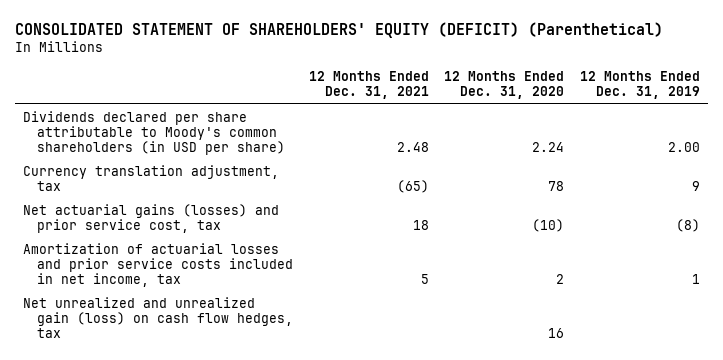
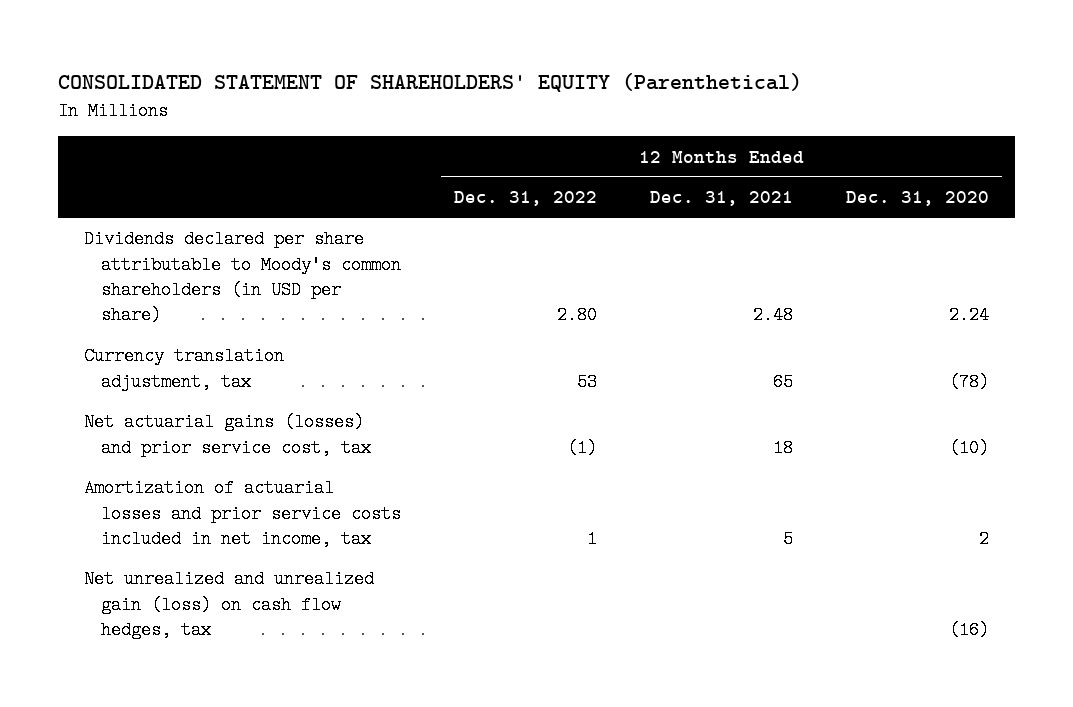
[14,21,663,38] CONSOLIDATED STATEMENT OF SHAREHOLDERS' EQUITY (DEFICIT) (Parenthetical) -> [57,73,802,93] CONSOLIDATED STATEMENT OF SHAREHOLDERS' EQUITY (Parenthetical)
[580,71,701,100] 12 Months Ended Dec. 31, 2019 -> none
none -> [454,191,598,207] Dec. 31, 2022
[396,179,429,193] (65) -> [773,372,794,391] 65
[548,180,565,191] 78 -> [948,372,989,391] (78)
[548,327,565,338] 16 -> [948,621,989,640] (16)

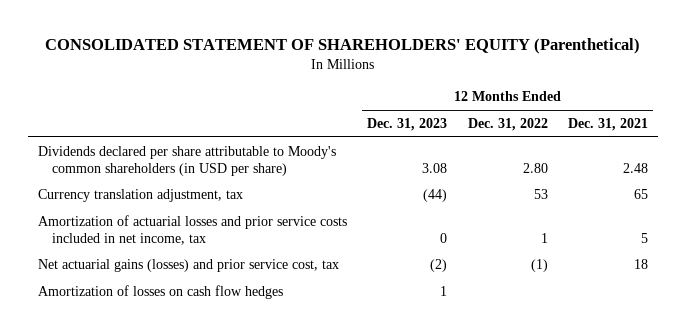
[845,191,989,207] Dec. 31, 2020 -> none
none -> [367,118,448,132] Dec. 31, 2023
[84,413,372,457] Net actuarial gains (losses) and prior service cost, tax -> [37,259,339,273] Net actuarial gains (losses) and prior service cost, tax
[84,570,375,640] Net unrealized and unrealized gain (loss) on cash flow hedges, tax -> [37,285,283,300] Amortization of losses on cash flow hedges

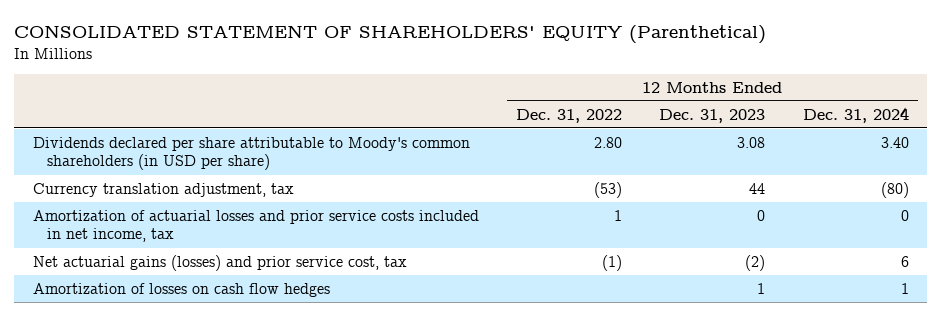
[567,118,648,132] Dec. 31, 2021 -> none
none -> [802,106,909,123] Dec. 31, 2024
[423,189,448,203] (44) -> [749,182,766,194] 44
[533,189,548,200] 53 -> [594,181,623,198] (53)

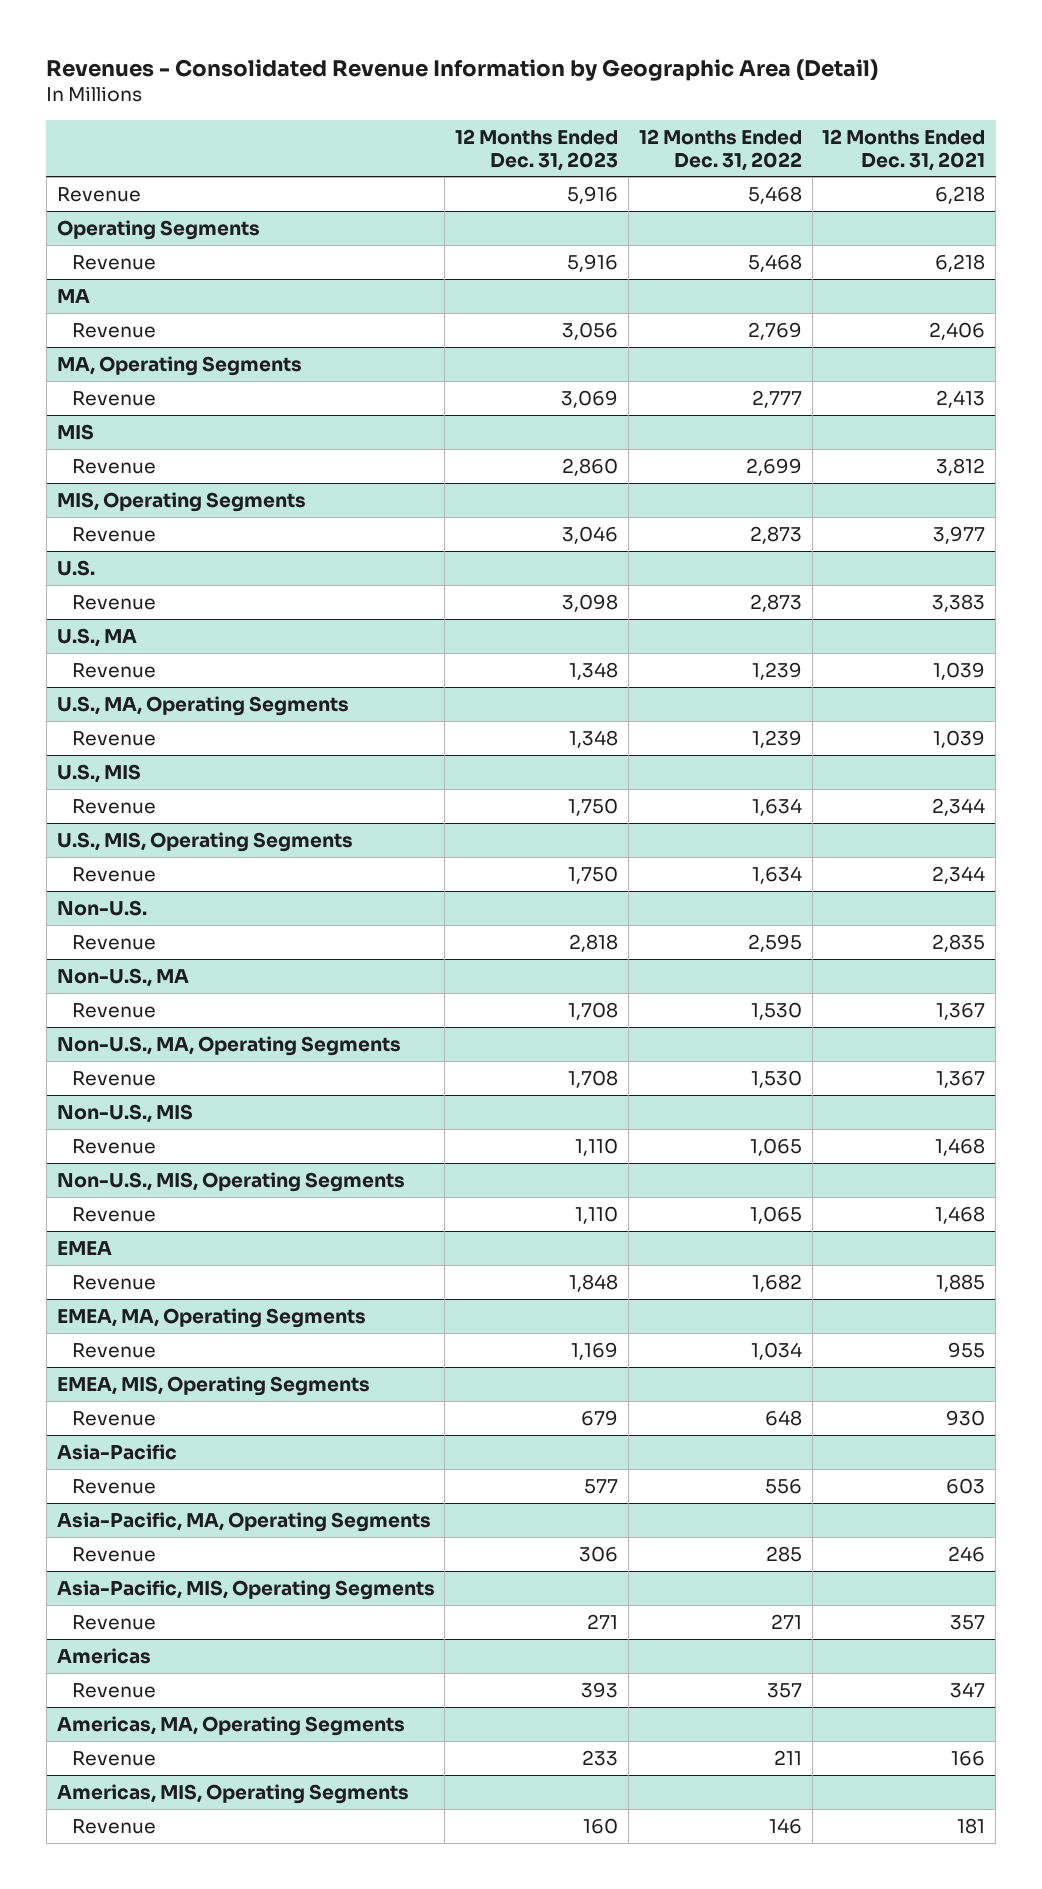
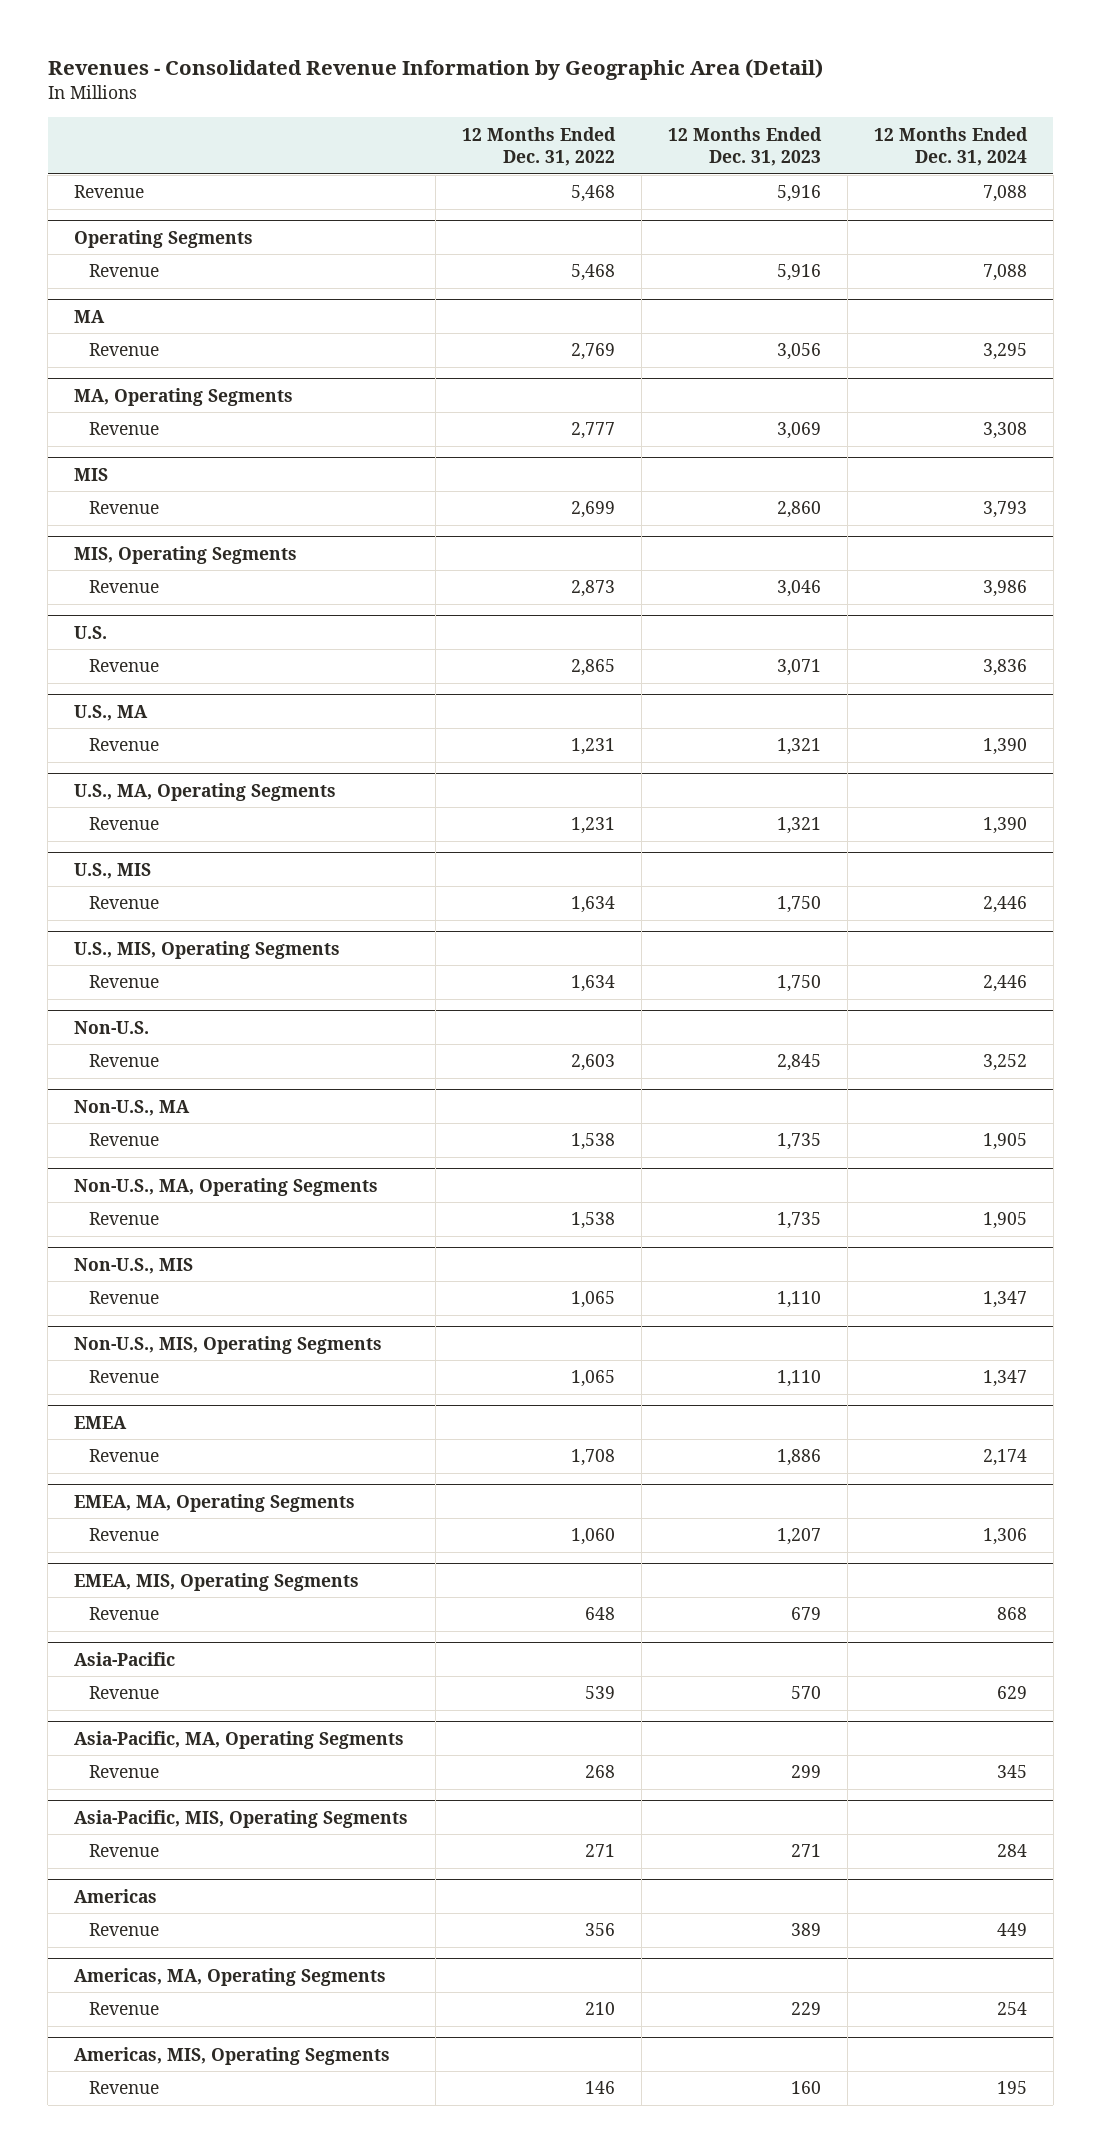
[822,128,986,171] 12 Months Ended Dec. 31, 2021 -> none
none -> [873,126,1028,167] 12 Months Ended Dec. 31, 2024
[562,593,619,612] 3,098 -> [776,659,821,677] 3,071
[749,593,802,612] 2,873 -> [570,659,615,677] 2,865
[569,661,619,680] 1,348 -> [776,738,821,756] 1,321
[751,661,802,680] 1,239 -> [570,738,615,756] 1,231
[569,729,619,748] 1,348 -> [776,817,821,835] 1,321
[751,729,802,748] 1,239 -> [570,817,615,835] 1,231
[569,933,619,952] 2,818 -> [776,1054,821,1072] 2,845
[747,933,802,952] 2,595 -> [570,1054,615,1072] 2,603
[568,1001,619,1020] 1,708 -> [776,1133,821,1151] 1,735
[750,1001,802,1020] 1,530 -> [570,1133,615,1151] 1,538
[568,1069,619,1088] 1,708 -> [776,1212,821,1230] 1,735
[750,1069,802,1088] 1,530 -> [570,1212,615,1230] 1,538
[569,1273,619,1292] 1,848 -> [776,1449,821,1467] 1,886
[751,1273,802,1292] 1,682 -> [570,1449,615,1467] 1,708
[571,1341,619,1360] 1,169 -> [776,1528,821,1546] 1,207
[750,1341,802,1360] 1,034 -> [570,1528,615,1546] 1,060
[584,1478,619,1494] 577 -> [790,1686,821,1700] 570
[764,1478,802,1494] 556 -> [584,1686,615,1700] 539
[579,1545,619,1562] 306 -> [790,1765,821,1779] 299
[765,1545,802,1562] 285 -> [584,1765,615,1779] 268
[581,1681,619,1698] 393 -> [790,1923,821,1937] 389
[766,1682,802,1698] 357 -> [584,1923,615,1937] 356
[582,1749,619,1766] 233 -> [790,2002,821,2016] 229
[773,1749,802,1765] 211 -> [584,2002,615,2016] 210

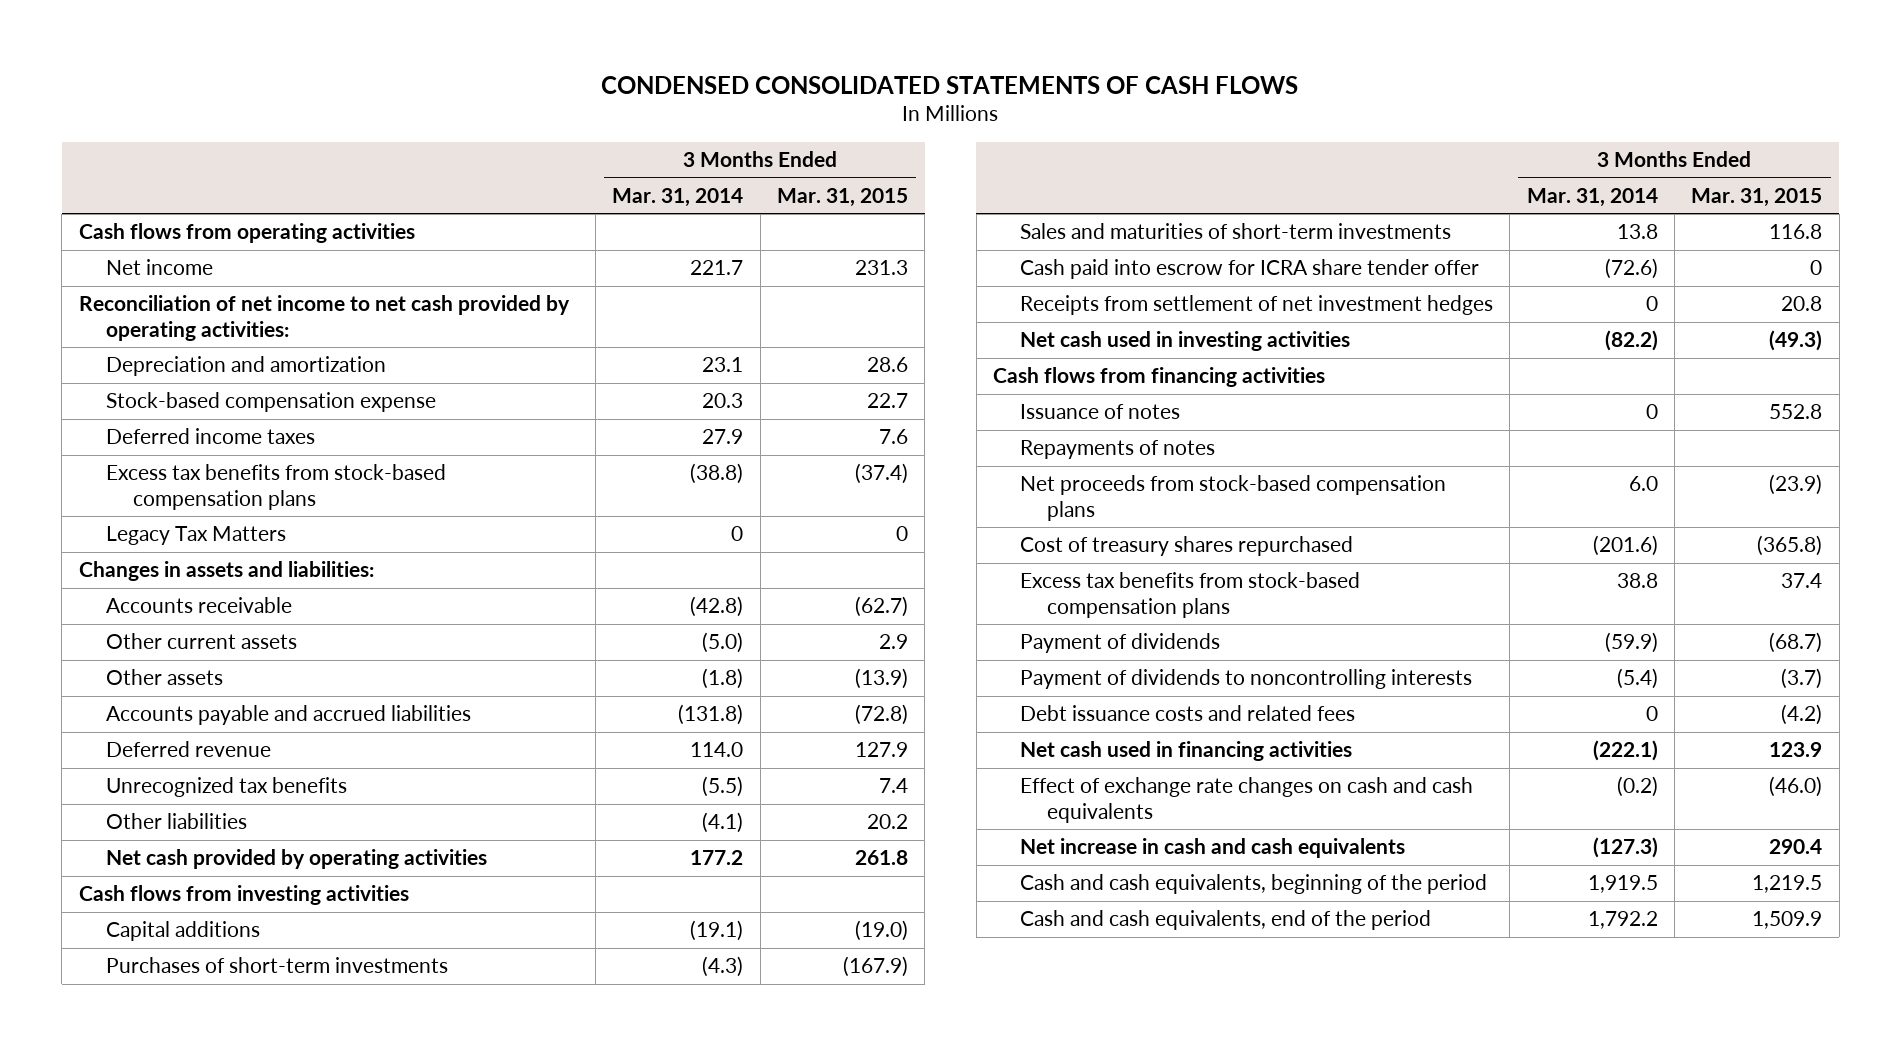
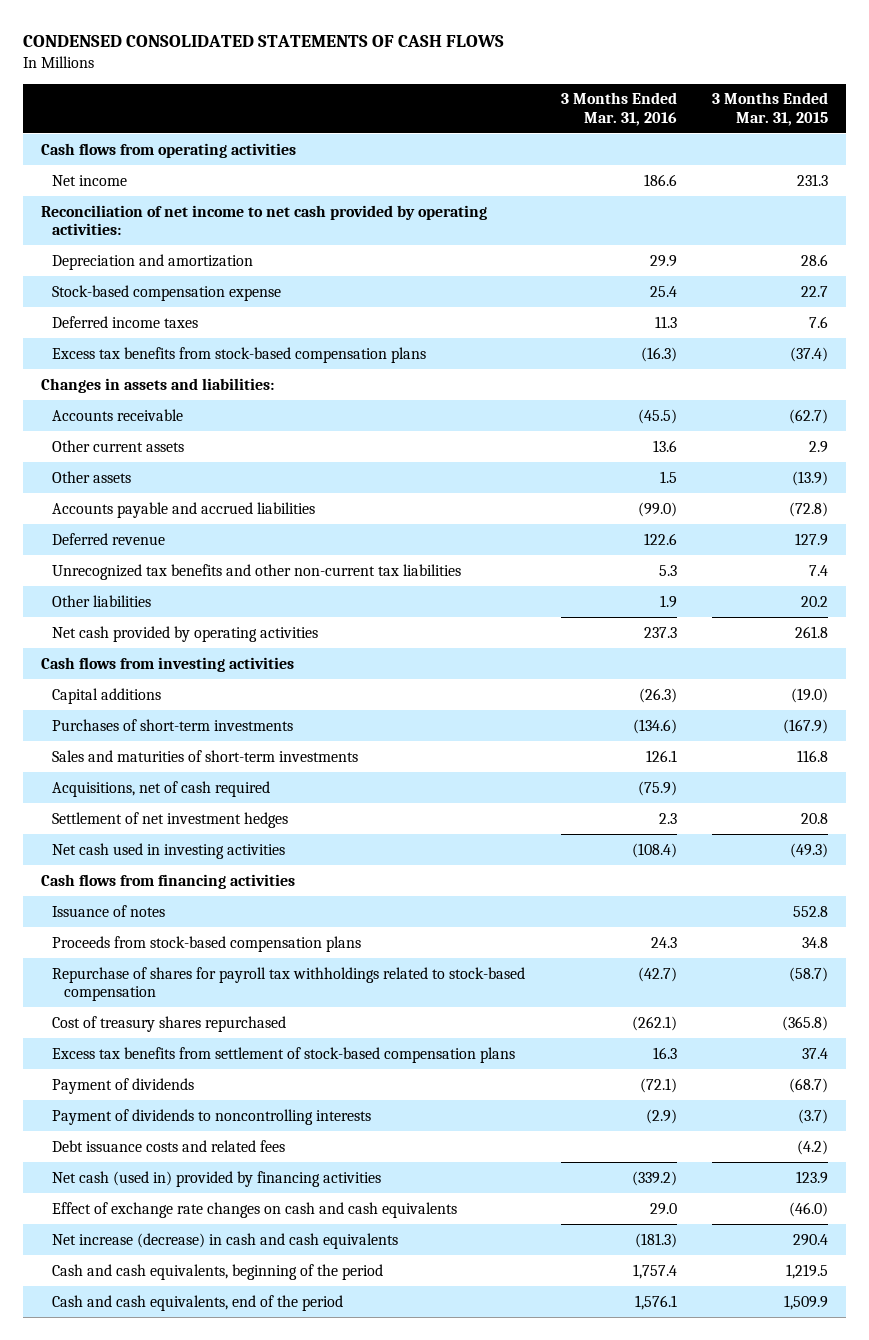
[612,187,744,207] Mar. 31, 2014 -> none
none -> [560,92,677,126] 3 Months Ended Mar. 31, 2016
[105,526,286,546] Legacy Tax Matters -> none
[105,777,347,798] Unrecognized tax benefits -> [52,563,462,580] Unrecognized tax benefits and other non-current tax liabilities
[1019,259,1479,280] Cash paid into escrow for ICRA share tender offer -> none
none -> [52,780,271,797] Acquisitions, net of cash required
[1019,295,1493,316] Receipts from settlement of net investment hedges -> [52,811,289,828] Settlement of net investment hedges
[1019,440,1215,460] Repayments of notes -> none
[1019,475,1446,521] Net proceeds from stock-based compensation plans -> [52,935,362,952] Proceeds from stock-based compensation plans
[1769,474,1823,496] (23.9) -> [802,936,829,948] 34.8
none -> [52,966,526,1002] Repurchase of shares for payroll tax withholdings related to stock-based compensation
[1019,572,1360,618] Excess tax benefits from stock-based compensation plans -> [52,1046,516,1063] Excess tax benefits from settlement of stock-based compensation plans
[1019,741,1352,762] Net cash used in financing activities -> [52,1170,382,1187] Net cash (used in) provided by financing activities
[1019,838,1405,859] Net increase in cash and cash equivalents -> [52,1232,399,1249] Net increase (decrease) in cash and cash equivalents

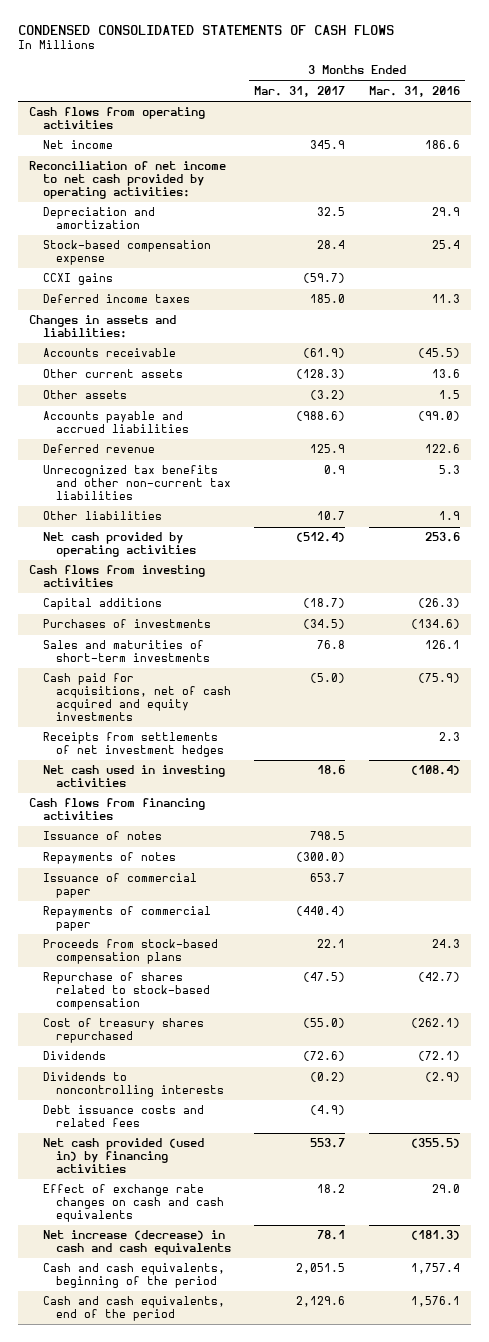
[712,92,829,126] 3 Months Ended Mar. 31, 2015 -> none
none -> [254,86,346,98] Mar. 31, 2017
none -> [42,273,113,286] CCXI gains
[52,346,427,363] Excess tax benefits from stock-based compensation plans -> none
[643,626,677,638] 237.3 -> [424,532,460,543] 253.6
[52,718,294,731] Purchases of short-term investments -> [42,619,211,629] Purchases of investments
[52,780,271,797] Acquisitions, net of cash required -> [42,673,232,721] Cash paid for acquisitions, net of cash acquired and equity investments
[52,811,289,828] Settlement of net investment hedges -> [42,732,225,758] Receipts from settlements of net investment hedges
none -> [42,852,176,865] Repayments of notes
none -> [42,873,197,899] Issuance of commercial paper
none -> [42,906,211,932] Repayments of commercial paper
[52,966,526,1002] Repurchase of shares for payroll tax withholdings related to stock-based compensation -> [42,972,211,1011] Repurchase of shares related to stock-based compensation
[52,1046,516,1063] Excess tax benefits from settlement of stock-based compensation plans -> none
[52,1077,195,1094] Payment of dividends -> [42,1051,106,1061] Dividends
[52,1108,372,1125] Payment of dividends to noncontrolling interests -> [42,1072,225,1098] Dividends to noncontrolling interests
[52,1170,382,1187] Net cash (used in) provided by financing activities -> [42,1138,204,1174] Net cash provided (used in) by financing activities
[631,1170,677,1186] (339.2) -> [410,1138,460,1149] (355.5)

